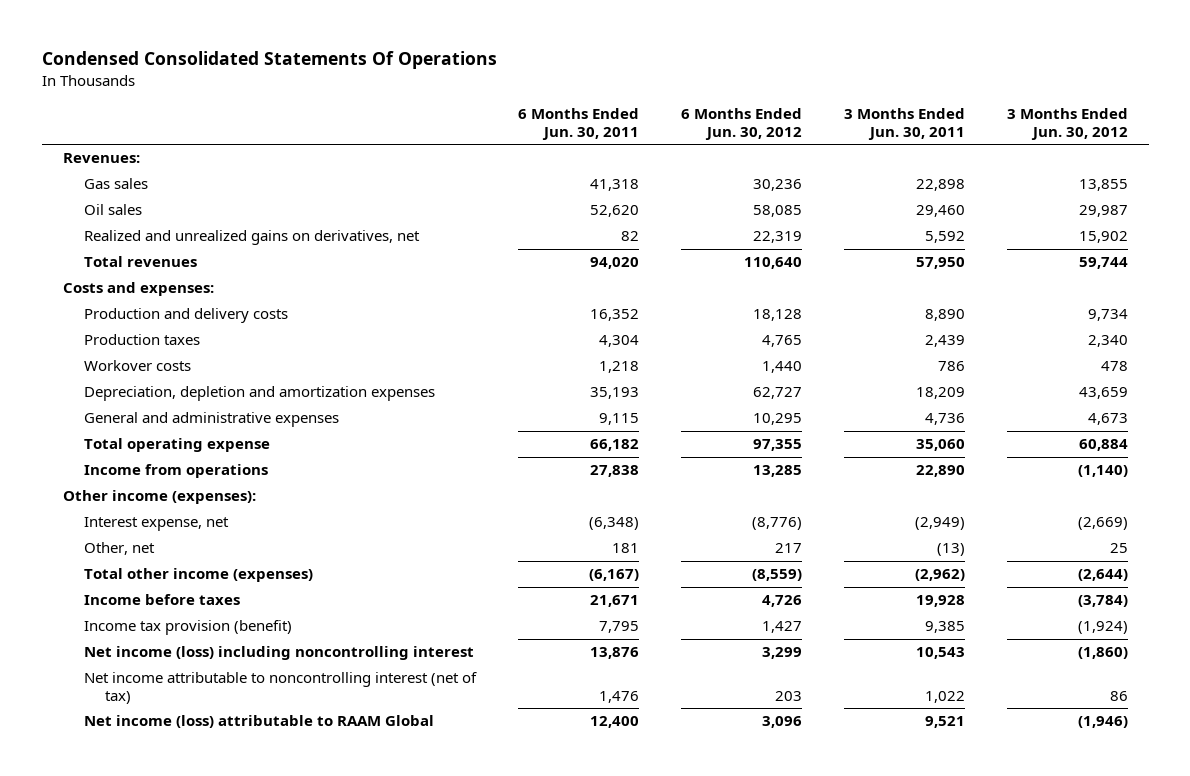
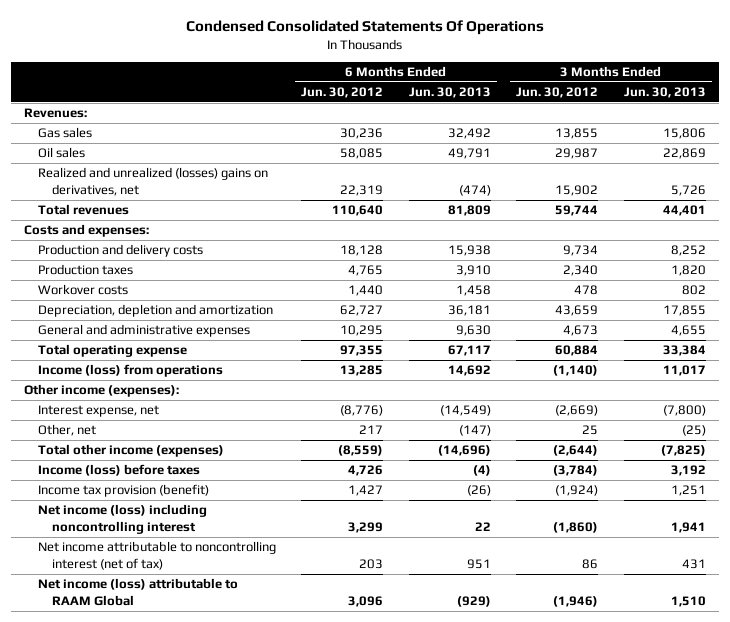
[517,108,639,140] 6 Months Ended Jun. 30, 2011 -> none
[843,108,965,140] 3 Months Ended Jun. 30, 2011 -> none
none -> [408,87,491,99] Jun. 30, 2013
none -> [624,87,707,99] Jun. 30, 2013
[83,230,420,246] Realized and unrealized gains on derivatives, net -> [37,167,268,196] Realized and unrealized (losses) gains on derivatives, net
[83,386,435,402] Depreciation, depletion and amortization expenses -> [37,304,273,318] Depreciation, depletion and amortization
[83,464,268,479] Income from operations -> [37,364,223,378] Income (loss) from operations
[83,594,240,606] Income before taxes -> [37,464,200,477] Income (loss) before taxes

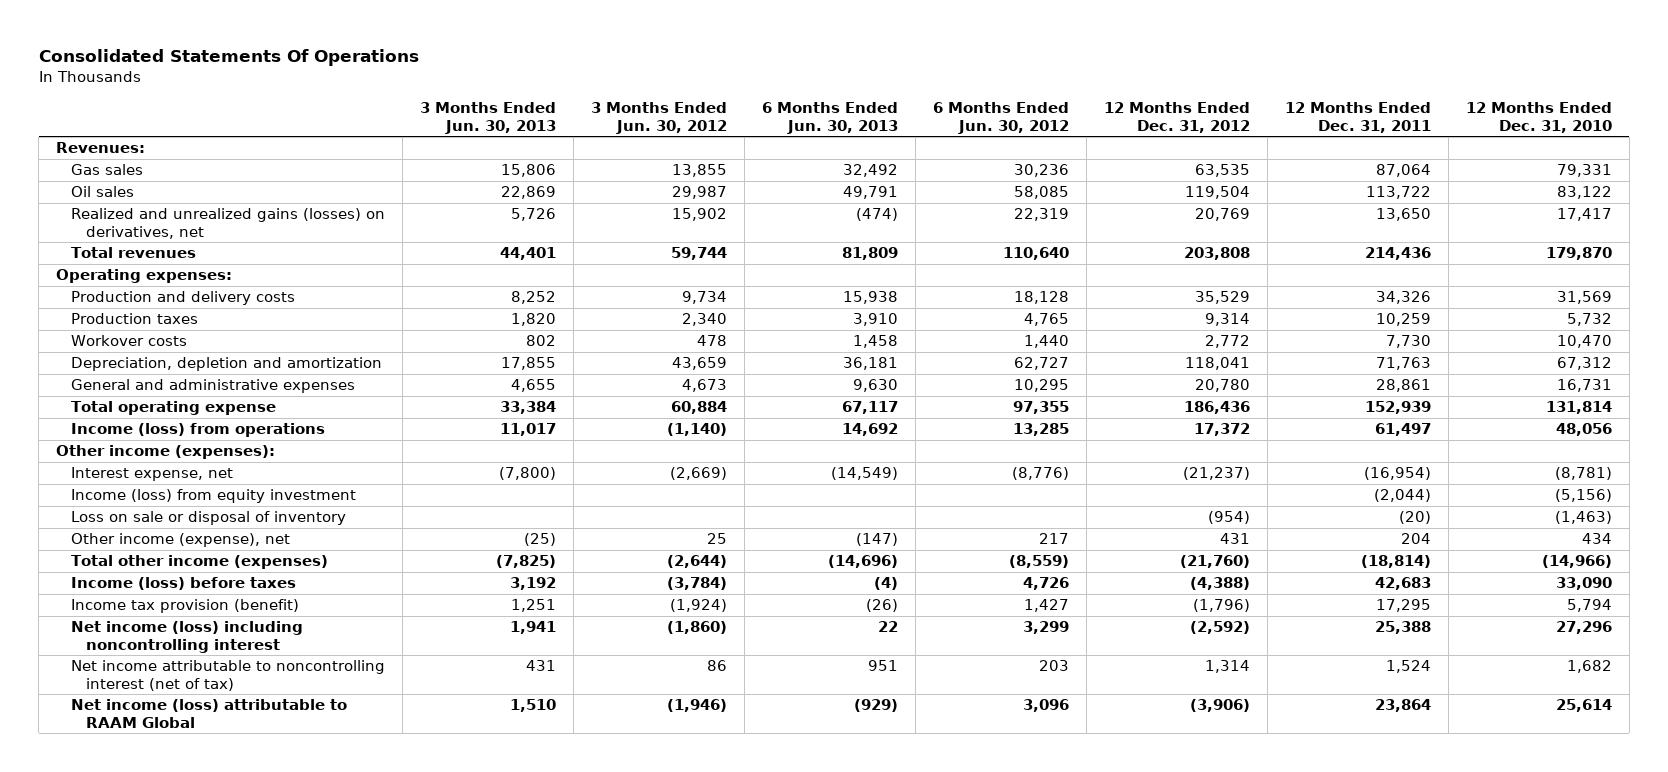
[185,20,544,36] Condensed Consolidated Statements Of Operations -> [38,48,419,66] Consolidated Statements Of Operations
none -> [1103,102,1250,133] 12 Months Ended Dec. 31, 2012
none -> [1284,102,1431,133] 12 Months Ended Dec. 31, 2011
none -> [1465,102,1612,133] 12 Months Ended Dec. 31, 2010
[37,167,268,196] Realized and unrealized (losses) gains on derivatives, net -> [71,208,386,239] Realized and unrealized gains (losses) on derivatives, net
[23,224,149,238] Costs and expenses: -> [56,269,233,284] Operating expenses:
none -> [71,489,357,504] Income (loss) from equity investment
none -> [71,511,347,526] Loss on sale or disposal of inventory
[37,424,96,437] Other, net -> [71,533,291,548] Other income (expense), net

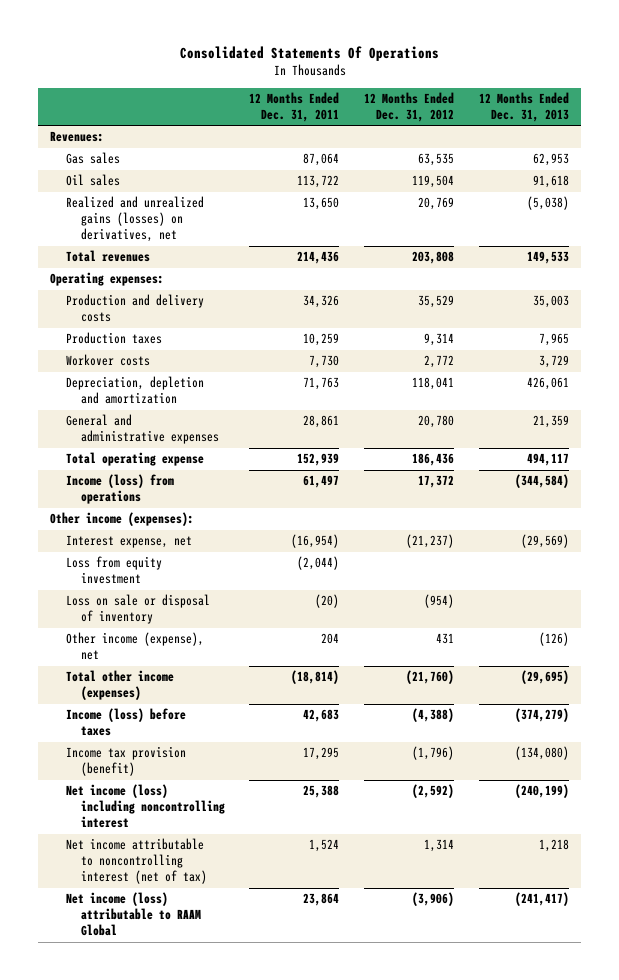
[420,102,557,134] 3 Months Ended Jun. 30, 2013 -> none
[591,102,728,134] 3 Months Ended Jun. 30, 2012 -> none
[762,102,899,134] 6 Months Ended Jun. 30, 2013 -> none
[932,102,1069,134] 6 Months Ended Jun. 30, 2012 -> none
[1465,102,1612,133] 12 Months Ended Dec. 31, 2010 -> none
none -> [478,92,569,123] 12 Months Ended Dec. 31, 2013
[71,489,357,504] Income (loss) from equity investment -> [65,556,162,585] Loss from equity investment

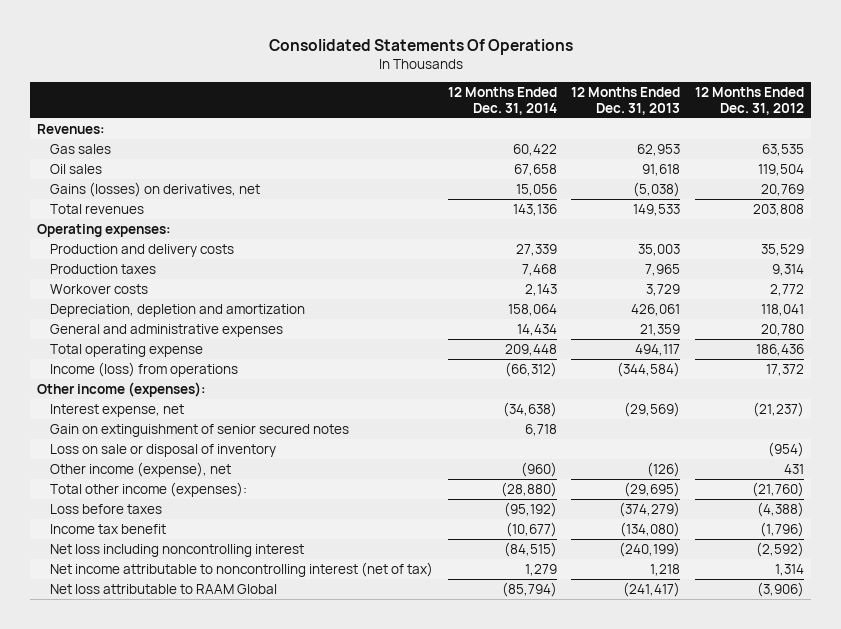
[249,92,340,123] 12 Months Ended Dec. 31, 2011 -> none
none -> [447,86,557,115] 12 Months Ended Dec. 31, 2014
[65,196,204,243] Realized and unrealized gains (losses) on derivatives, net -> [50,181,261,197] Gains (losses) on derivatives, net
[65,556,162,585] Loss from equity investment -> none
none -> [50,423,350,437] Gain on extinguishment of senior secured notes
[65,670,174,701] Total other income (expenses) -> [50,481,248,497] Total other income (expenses):
[65,708,186,737] Income (loss) before taxes -> [50,503,163,514] Loss before taxes
[65,746,186,777] Income tax provision (benefit) -> [50,523,167,534] Income tax benefit
[65,784,225,829] Net income (loss) including noncontrolling interest -> [50,543,305,557] Net loss including noncontrolling interest
[65,892,201,937] Net income (loss) attributable to RAAM Global -> [50,583,278,594] Net loss attributable to RAAM Global

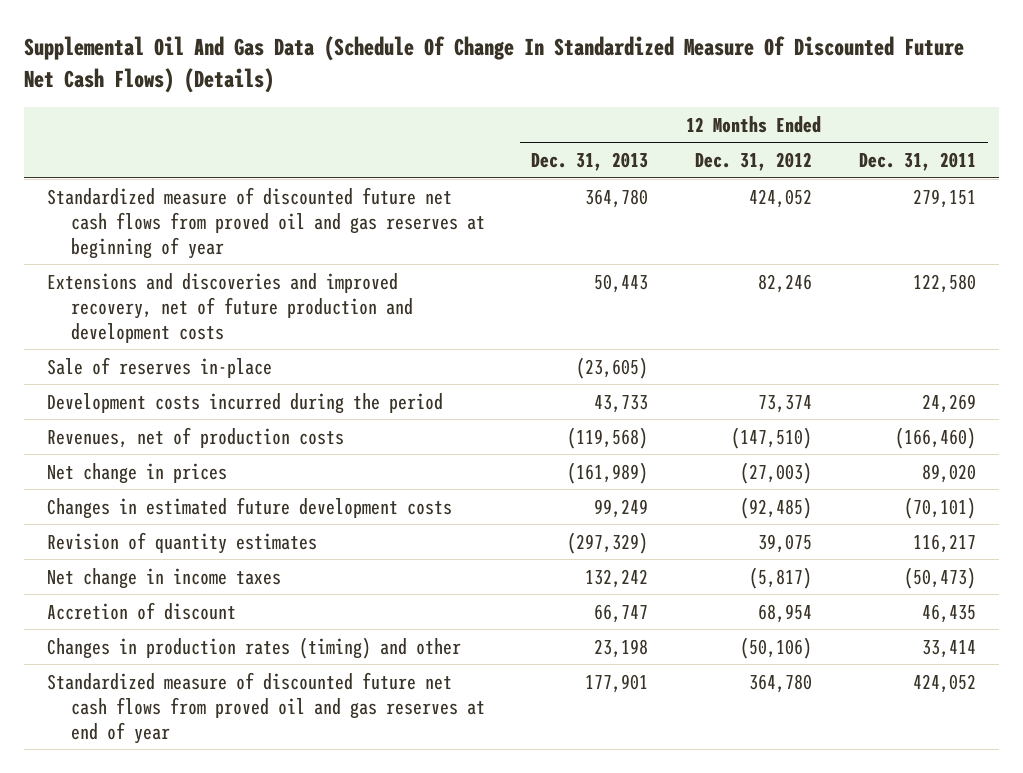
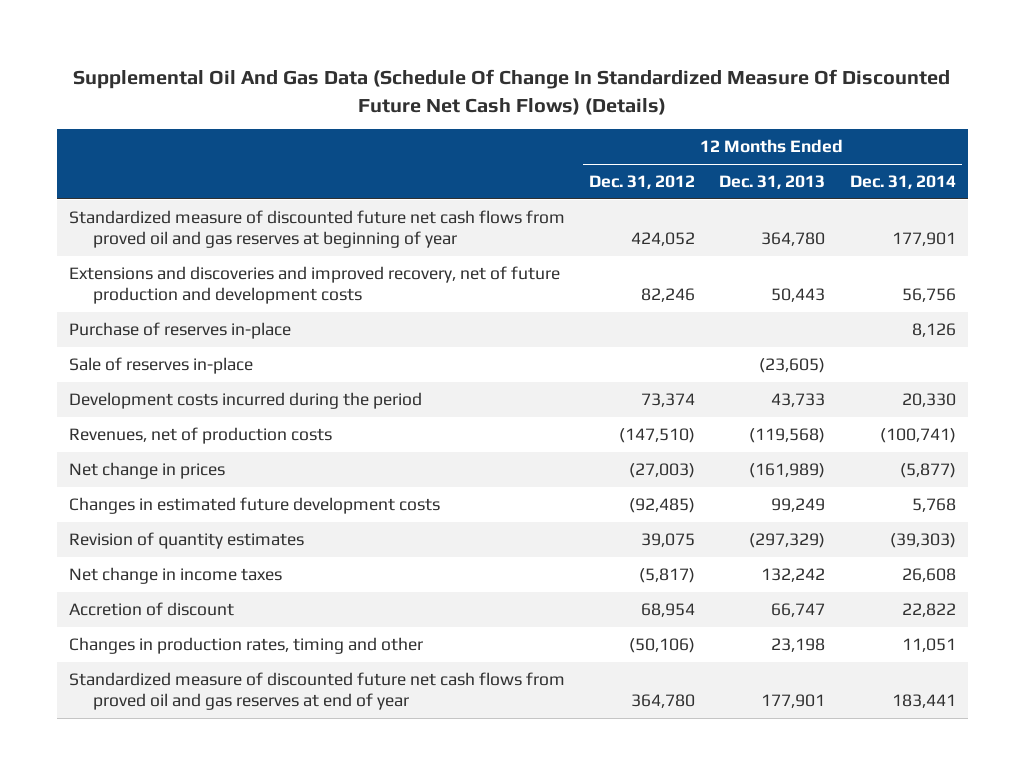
[858,152,976,172] Dec. 31, 2011 -> none
none -> [849,175,956,190] Dec. 31, 2014
none -> [69,322,292,340] Purchase of reserves in-place
[47,636,462,659] Changes in production rates (timing) and other -> [69,637,424,655] Changes in production rates, timing and other

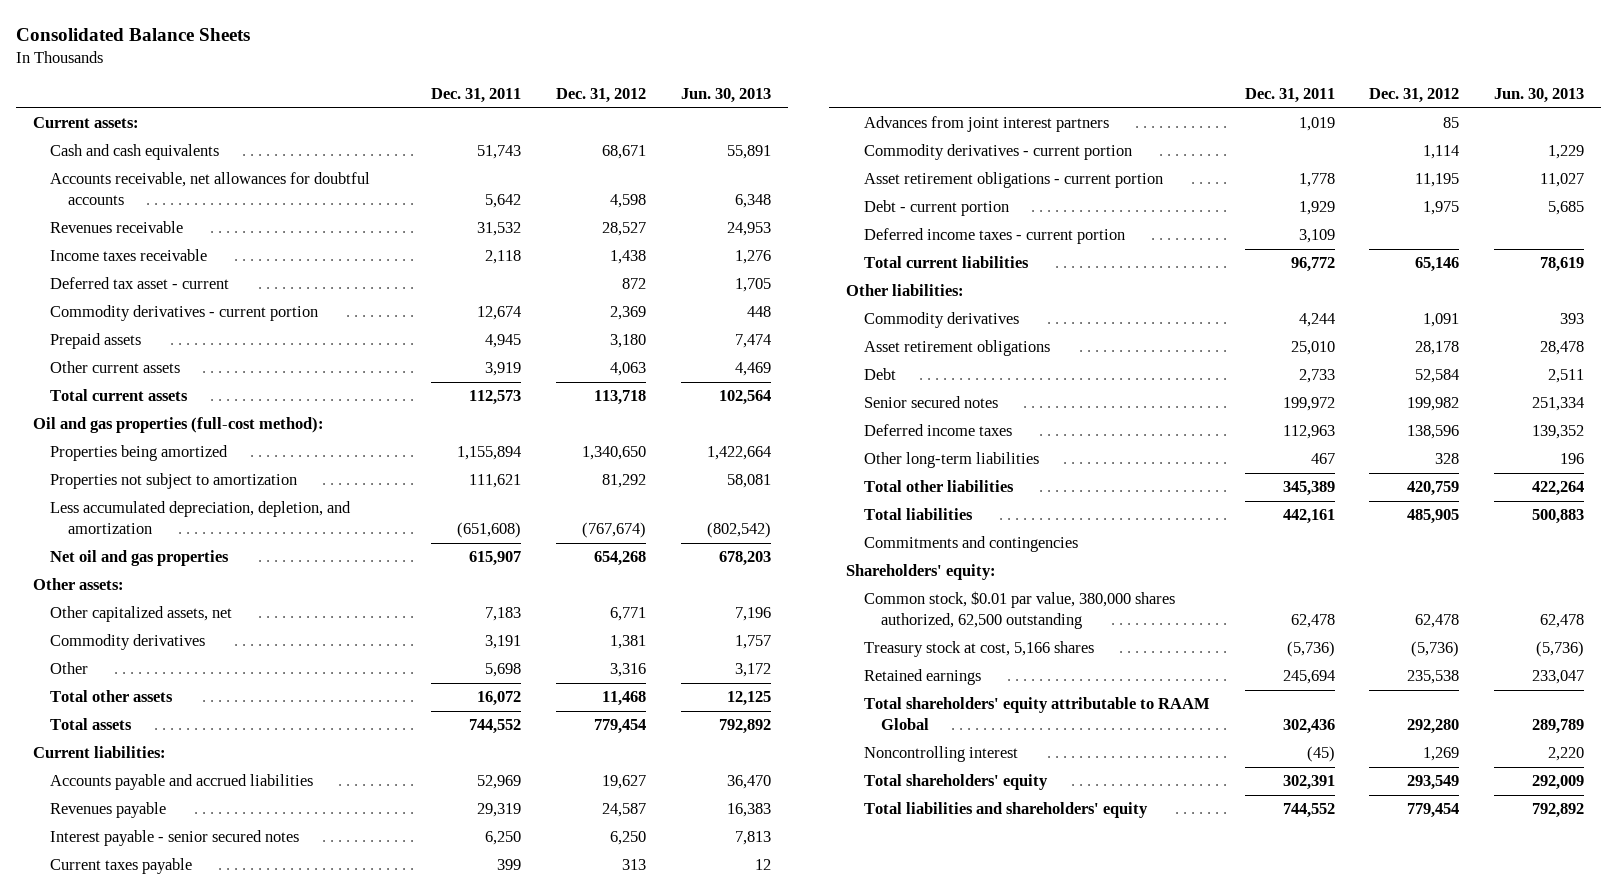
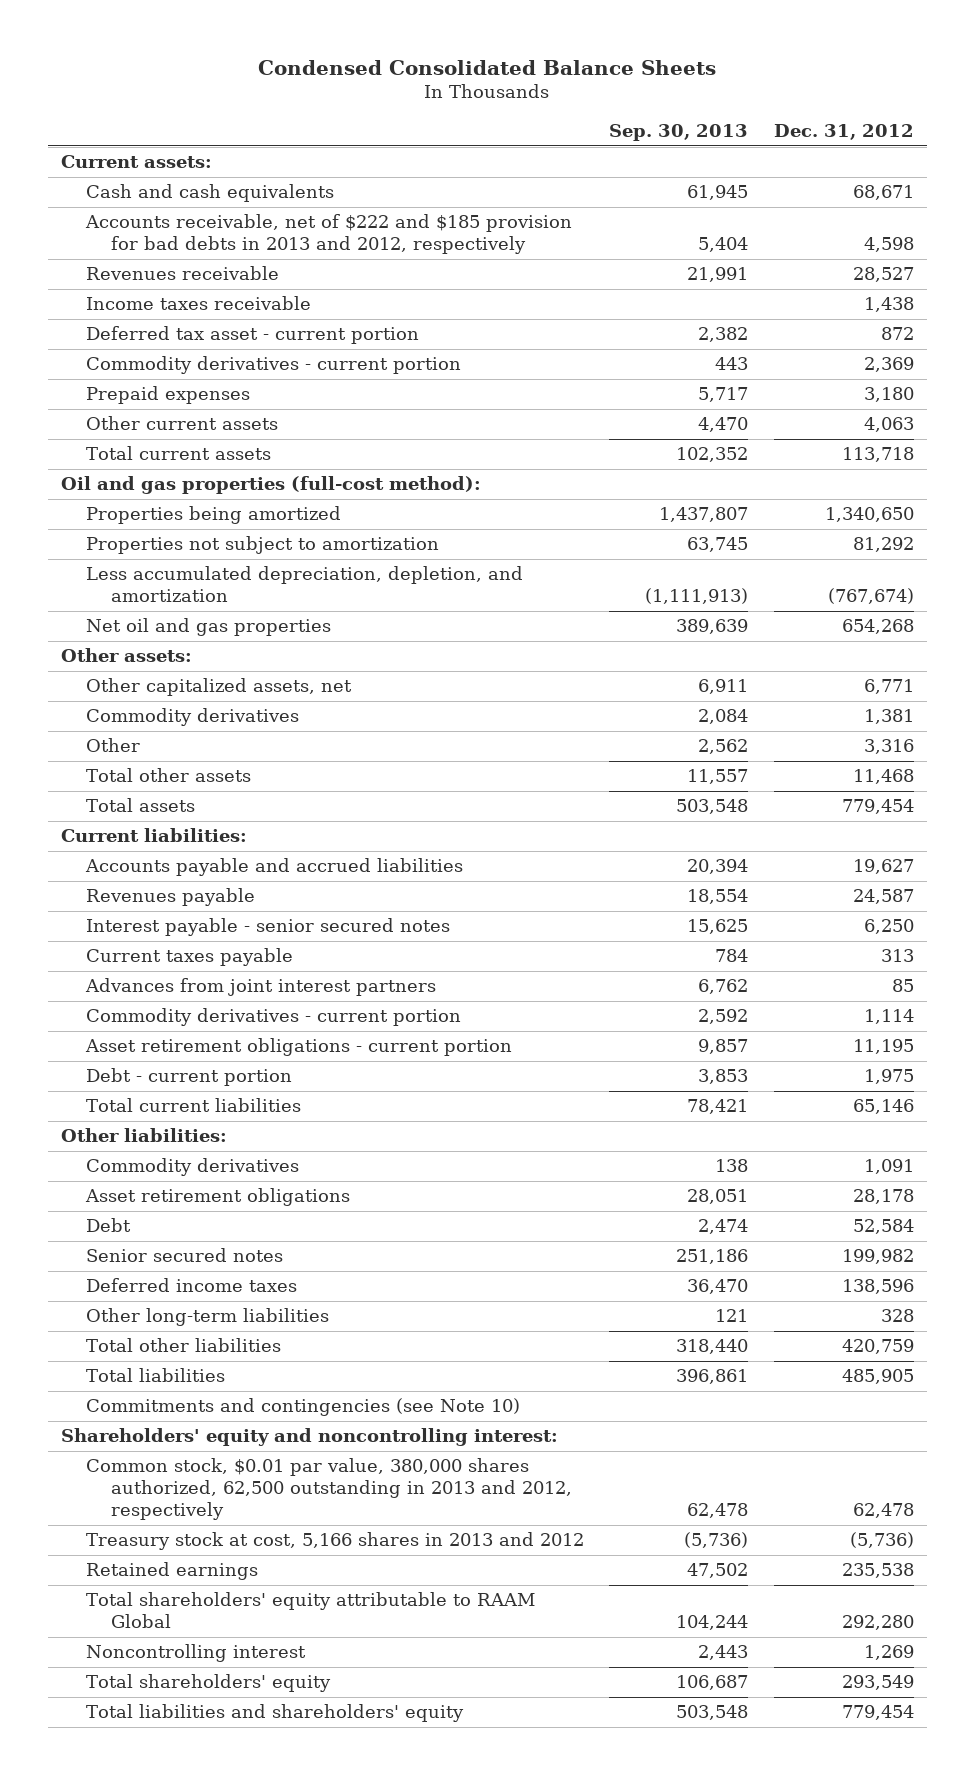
[15,28,250,42] Consolidated Balance Sheets -> [258,59,717,75] Condensed Consolidated Balance Sheets
[431,88,522,104] Dec. 31, 2011 -> none
[680,88,771,104] Jun. 30, 2013 -> none
none -> [609,123,749,141] Sep. 30, 2013
[50,172,371,206] Accounts receivable, net allowances for doubtful accounts -> [84,214,572,255] Accounts receivable, net of $222 and $185 provision for bad debts in 2013 and 2012, respectively
[50,277,230,290] Deferred tax asset - current -> [85,326,419,345] Deferred tax asset - current portion
[50,333,142,350] Prepaid assets -> [85,386,250,405] Prepaid expenses
[863,228,1125,245] Deferred income taxes - current portion -> none
[863,536,1078,553] Commitments and contingencies -> [85,1398,520,1417] Commitments and contingencies (see Note 10)
[846,564,997,581] Shareholders' equity: -> [60,1428,558,1447] Shareholders' equity and noncontrolling interest:
[863,591,1175,630] Common stock, $0.01 par value, 380,000 shares authorized, 62,500 outstanding -> [85,1458,572,1520] Common stock, $0.01 par value, 380,000 shares authorized, 62,500 outstanding in 2013 and 2012, respectively
[863,641,1094,658] Treasury stock at cost, 5,166 shares -> [85,1532,584,1551] Treasury stock at cost, 5,166 shares in 2013 and 2012

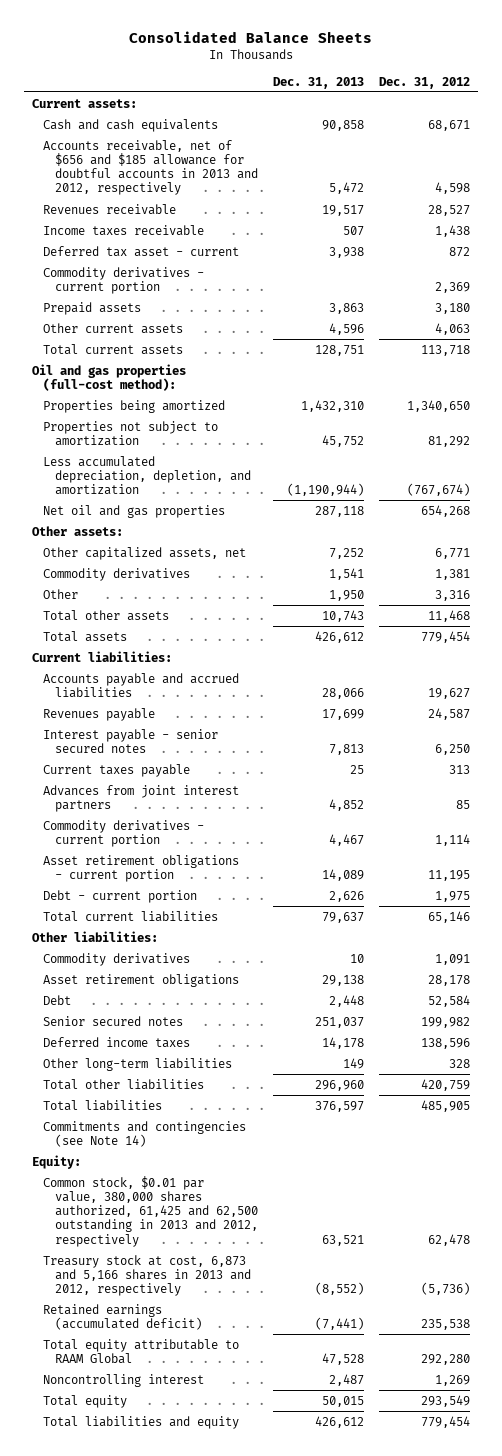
[258,59,717,75] Condensed Consolidated Balance Sheets -> [128,30,372,43] Consolidated Balance Sheets
[609,123,749,141] Sep. 30, 2013 -> none
none -> [272,76,364,89] Dec. 31, 2013
[84,214,572,255] Accounts receivable, net of $222 and $185 provision for bad debts in 2013 and 2012, respectively -> [43,139,258,196] Accounts receivable, net of $656 and $185 allowance for doubtful accounts in 2013 and 2012, respectively
[85,326,419,345] Deferred tax asset - current portion -> [43,245,240,257] Deferred tax asset - current
[85,386,250,405] Prepaid expenses -> [43,301,142,315] Prepaid assets
[85,1398,520,1417] Commitments and contingencies (see Note 10) -> [43,1120,247,1147] Commitments and contingencies (see Note 14)
[60,1428,558,1447] Shareholders' equity and noncontrolling interest: -> [31,1154,81,1169] Equity:
[85,1458,572,1520] Common stock, $0.01 par value, 380,000 shares authorized, 62,500 outstanding in 2013 and 2012, respectively -> [43,1175,258,1247] Common stock, $0.01 par value, 380,000 shares authorized, 61,425 and 62,500 outstanding in 2013 and 2012, respectively
[85,1532,584,1551] Treasury stock at cost, 5,166 shares in 2013 and 2012 -> [43,1254,251,1297] Treasury stock at cost, 6,873 and 5,166 shares in 2013 and 2012, respectively
[85,1562,258,1581] Retained earnings -> [43,1303,202,1330] Retained earnings (accumulated deficit)
[85,1592,535,1629] Total shareholders' equity attributable to RAAM Global -> [43,1338,240,1364] Total equity attributable to RAAM Global
[85,1674,331,1693] Total shareholders' equity -> [43,1394,128,1408] Total equity
[85,1704,464,1723] Total liabilities and shareholders' equity -> [43,1415,240,1429] Total liabilities and equity

